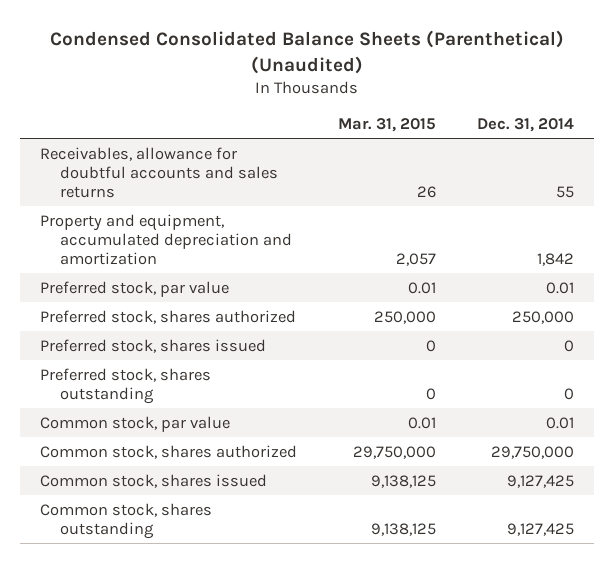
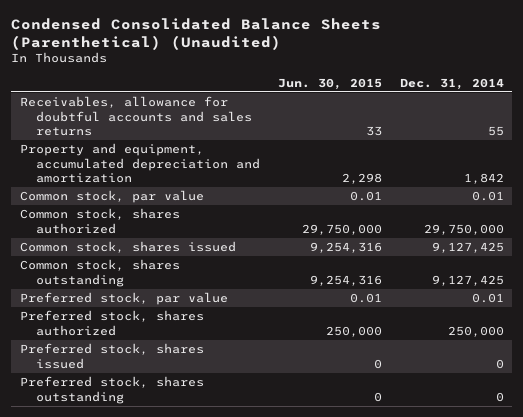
[337,117,436,132] Mar. 31, 2015 -> none
none -> [277,77,382,90] Jun. 30, 2015
[40,280,230,297] Preferred stock, par value -> [19,292,228,306] Preferred stock, par value
[40,309,297,324] Preferred stock, shares authorized -> [19,310,204,336] Preferred stock, shares authorized
[40,338,267,353] Preferred stock, shares issued -> [19,343,204,369] Preferred stock, shares issued
[40,367,212,404] Preferred stock, shares outstanding -> [19,376,204,404] Preferred stock, shares outstanding

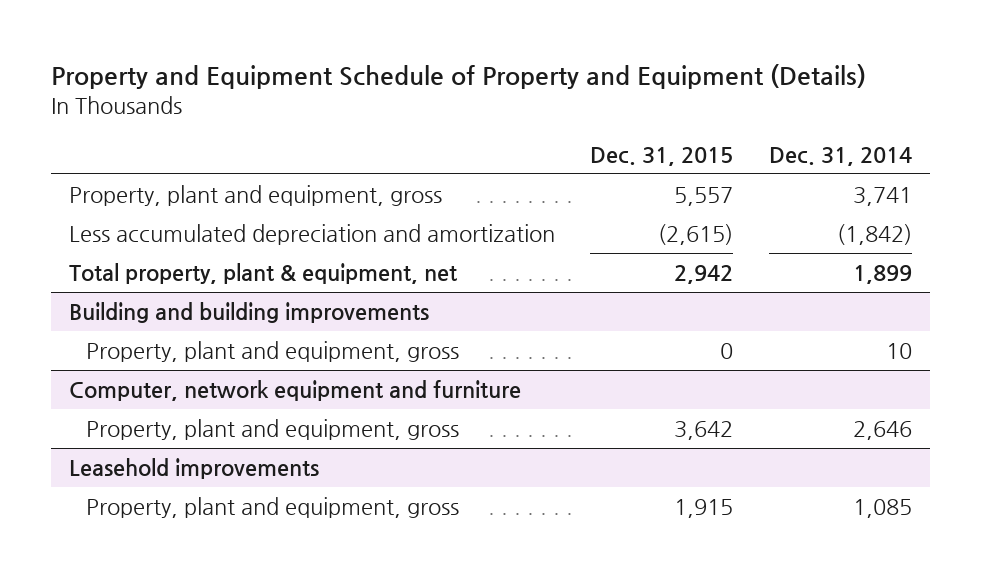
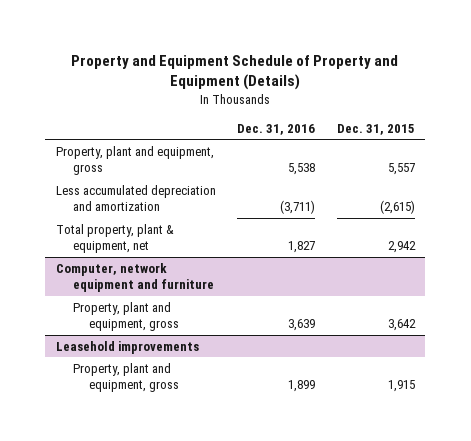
[769,146,913,166] Dec. 31, 2014 -> none
none -> [237,123,316,135] Dec. 31, 2016
[68,302,429,324] Building and building improvements -> none
[86,341,460,363] Property, plant and equipment, gross -> none

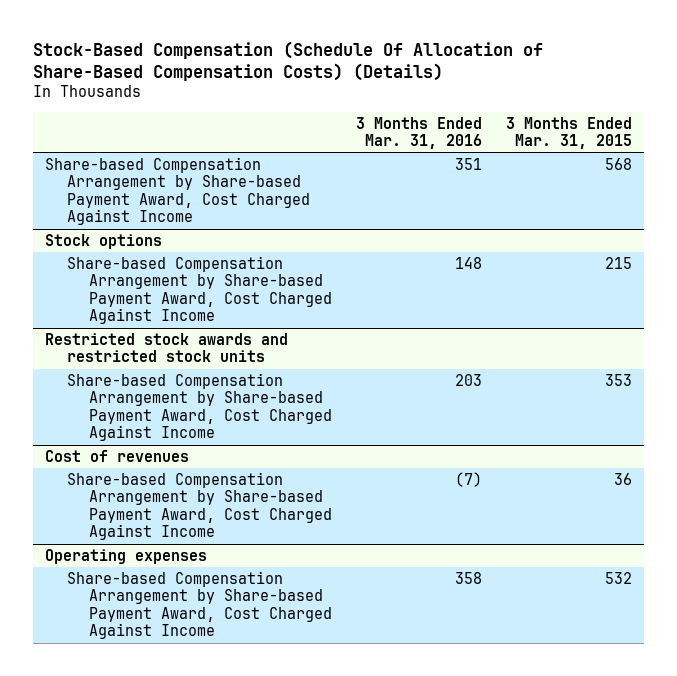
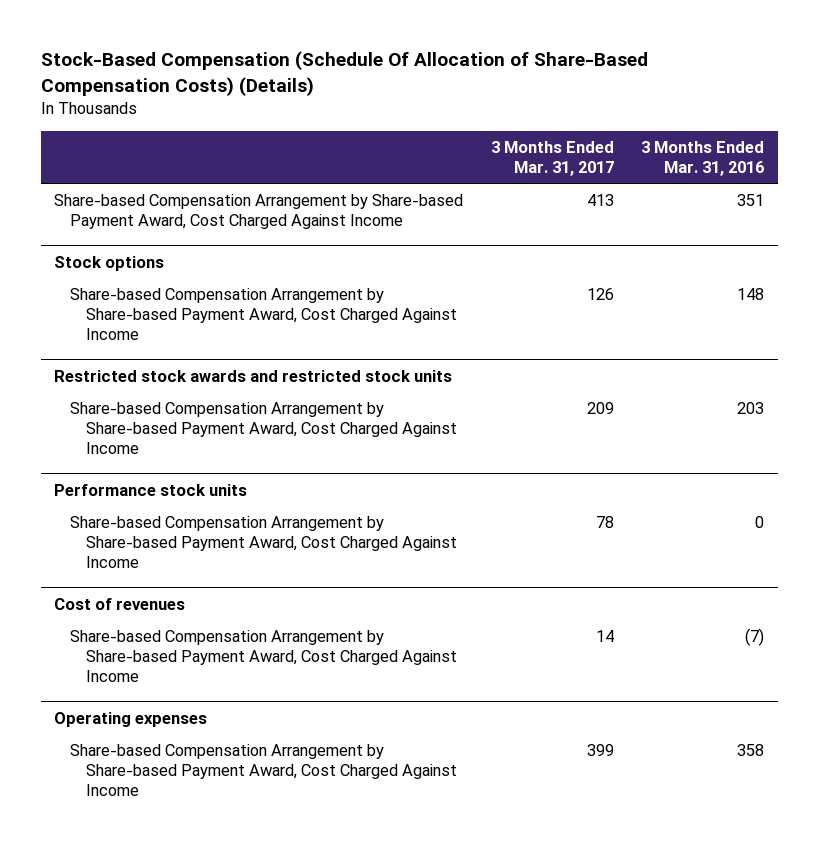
[505,116,632,150] 3 Months Ended Mar. 31, 2015 -> none
none -> [490,141,614,176] 3 Months Ended Mar. 31, 2017
none -> [54,484,248,497] Performance stock units
none -> [70,516,458,568] Share-based Compensation Arrangement by Share-based Payment Award, Cost Charged Against Income

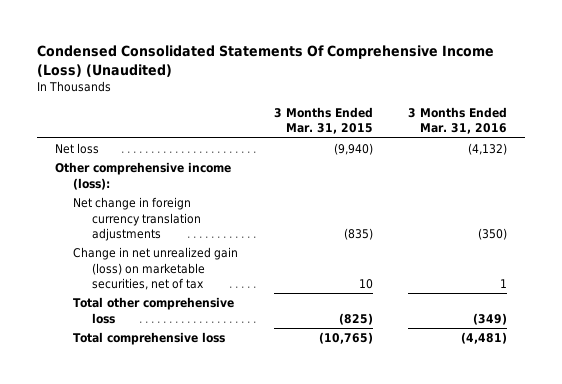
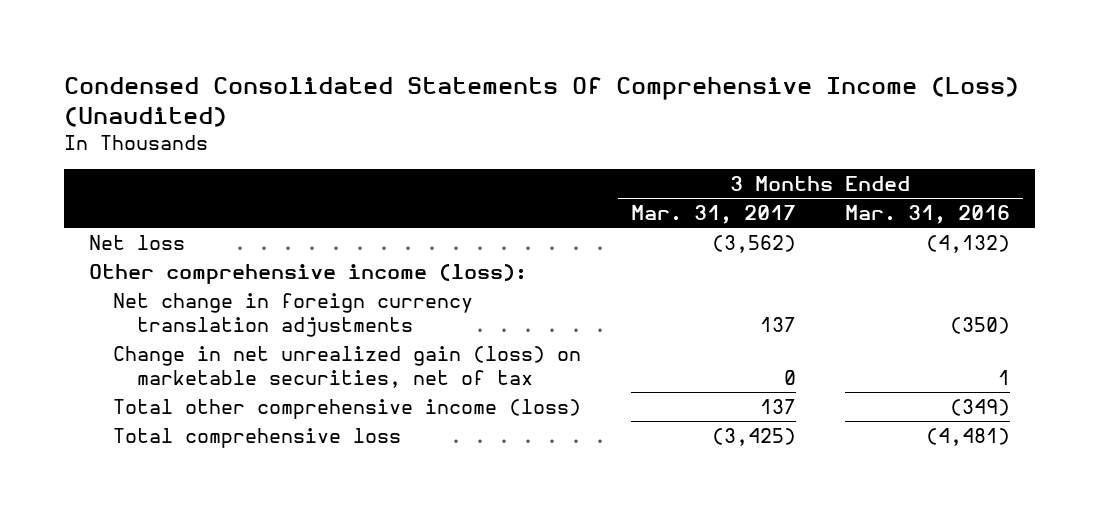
[273,106,373,135] 3 Months Ended Mar. 31, 2015 -> none
none -> [630,205,796,225] Mar. 31, 2017
[73,297,235,324] Total other comprehensive loss -> [112,398,581,419] Total other comprehensive income (loss)

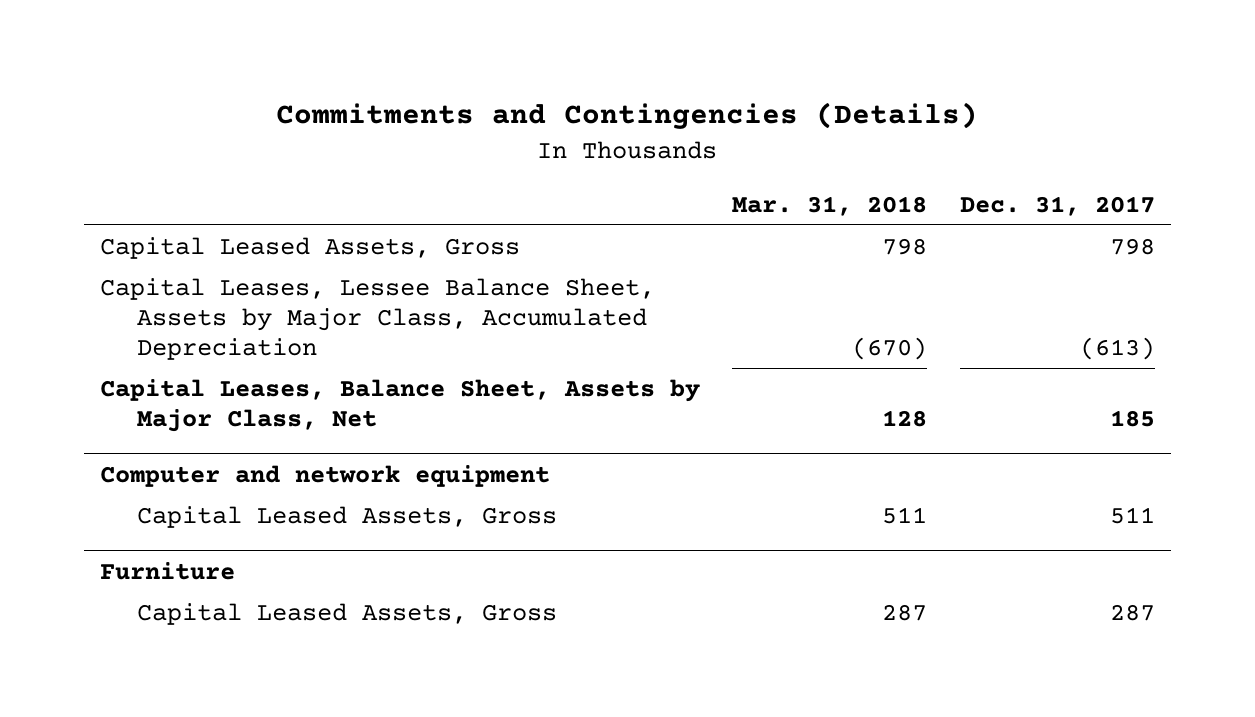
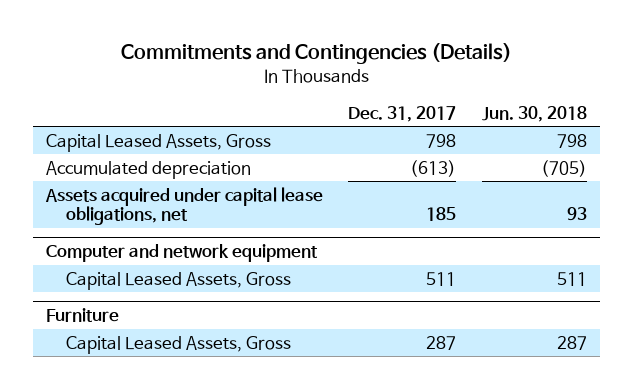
[732,195,928,216] Mar. 31, 2018 -> none
none -> [482,105,588,122] Jun. 30, 2018
[99,277,655,360] Capital Leases, Lessee Balance Sheet, Assets by Major Class, Accumulated Depreciation -> [45,160,251,179] Accumulated depreciation
[99,378,700,432] Capital Leases, Balance Sheet, Assets by Major Class, Net -> [44,186,323,226] Assets acquired under capital lease obligations, net

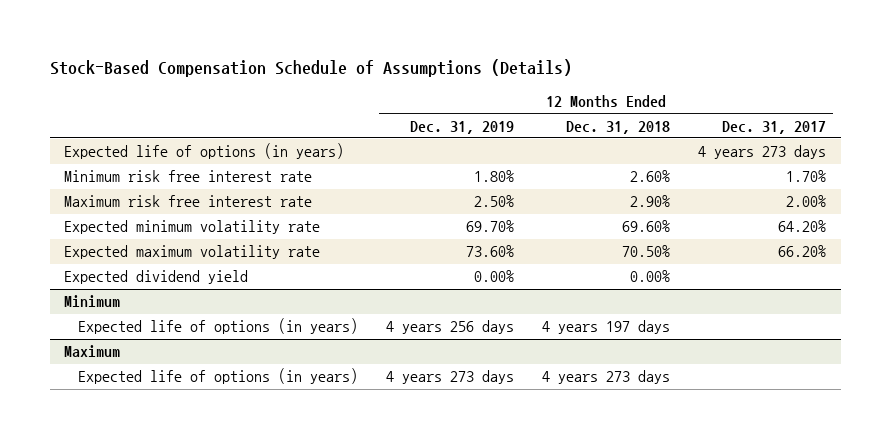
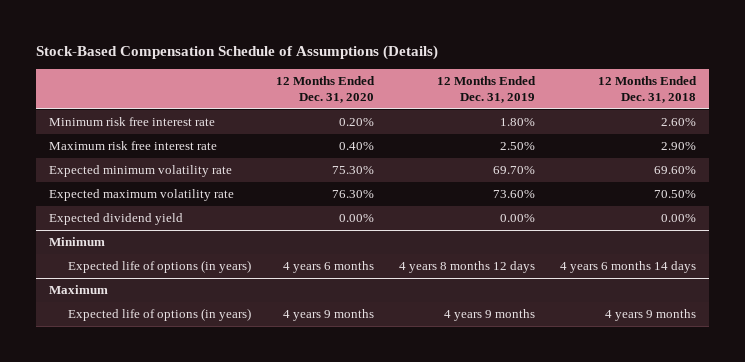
[722,120,827,134] Dec. 31, 2017 -> none
none -> [275,76,375,104] 12 Months Ended Dec. 31, 2020
[63,143,344,160] Expected life of options (in years) -> none
[385,320,514,335] 4 years 256 days -> [399,261,536,274] 4 years 8 months 12 days
[542,320,671,335] 4 years 197 days -> [560,261,697,274] 4 years 6 months 14 days
[385,370,514,385] 4 years 273 days -> [444,309,536,322] 4 years 9 months
[542,370,671,385] 4 years 273 days -> [605,309,697,322] 4 years 9 months

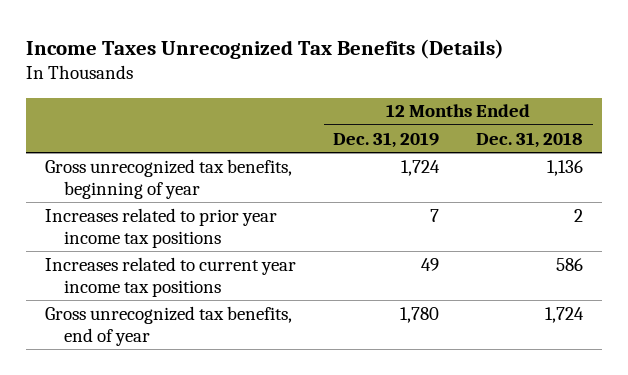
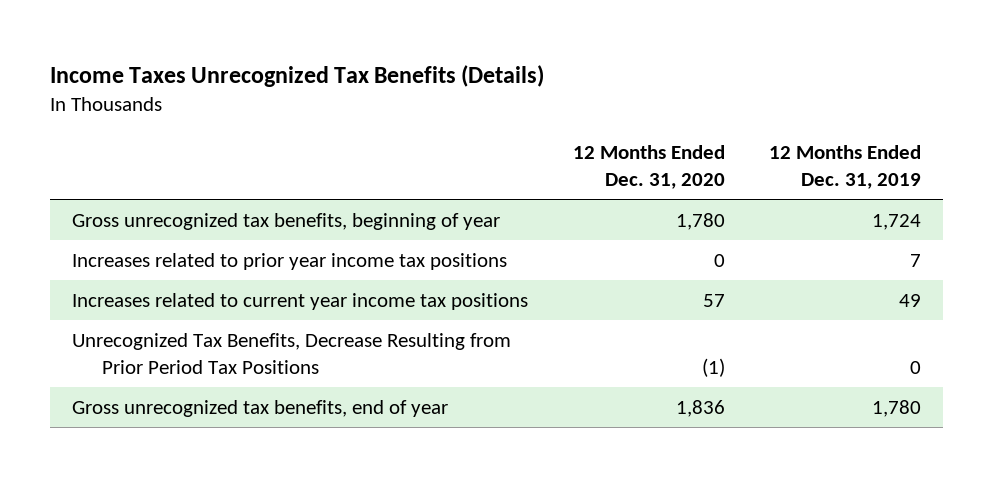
[476,131,584,148] Dec. 31, 2018 -> none
none -> [572,145,725,189] 12 Months Ended Dec. 31, 2020
none -> [72,332,512,374] Unrecognized Tax Benefits, Decrease Resulting from Prior Period Tax Positions

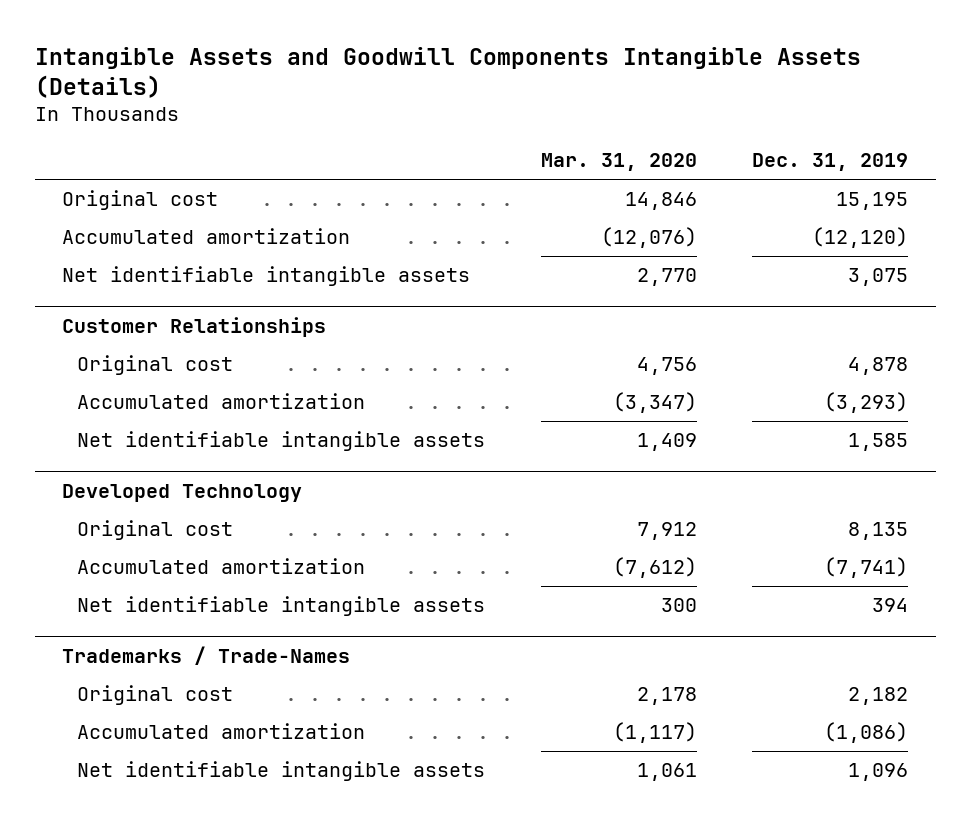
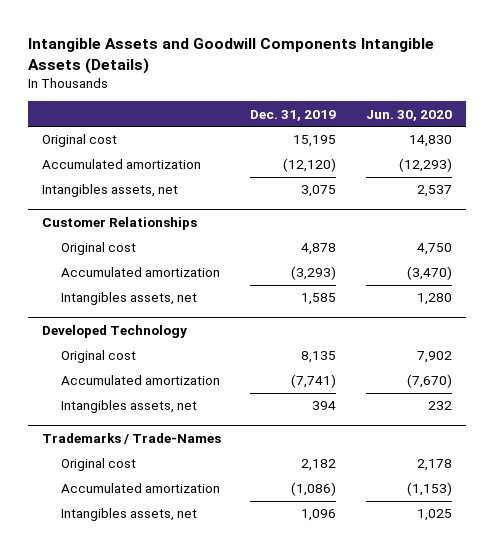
[540,152,697,171] Mar. 31, 2020 -> none
none -> [365,109,452,121] Jun. 30, 2020
[62,266,471,287] Net identifiable intangible assets -> [42,184,179,198] Intangibles assets, net
[77,431,486,452] Net identifiable intangible assets -> [60,292,197,306] Intangibles assets, net
[77,596,486,617] Net identifiable intangible assets -> [60,400,197,414] Intangibles assets, net
[77,761,486,782] Net identifiable intangible assets -> [60,508,197,522] Intangibles assets, net

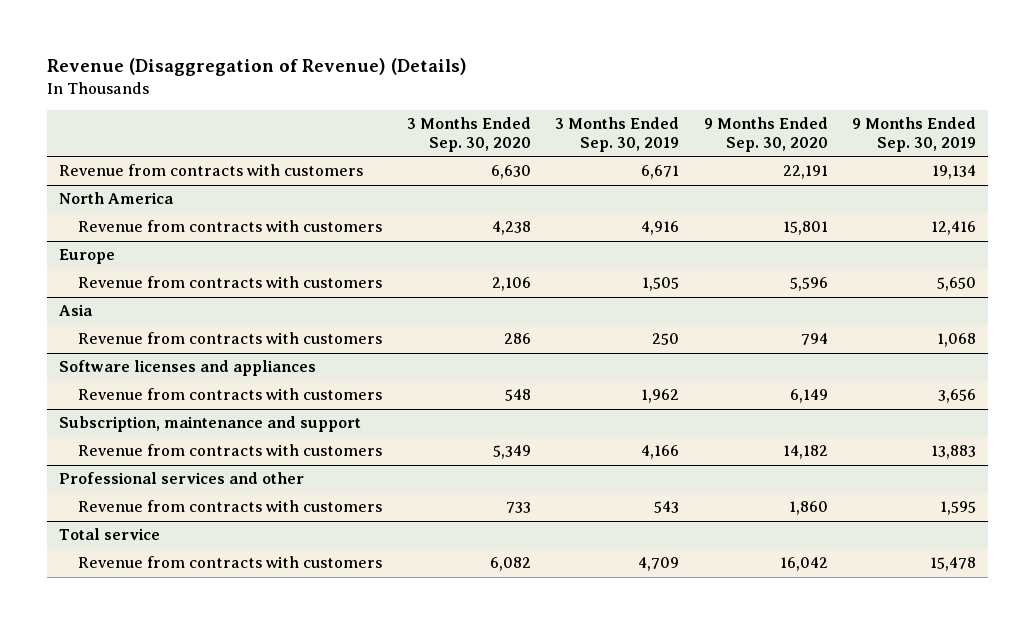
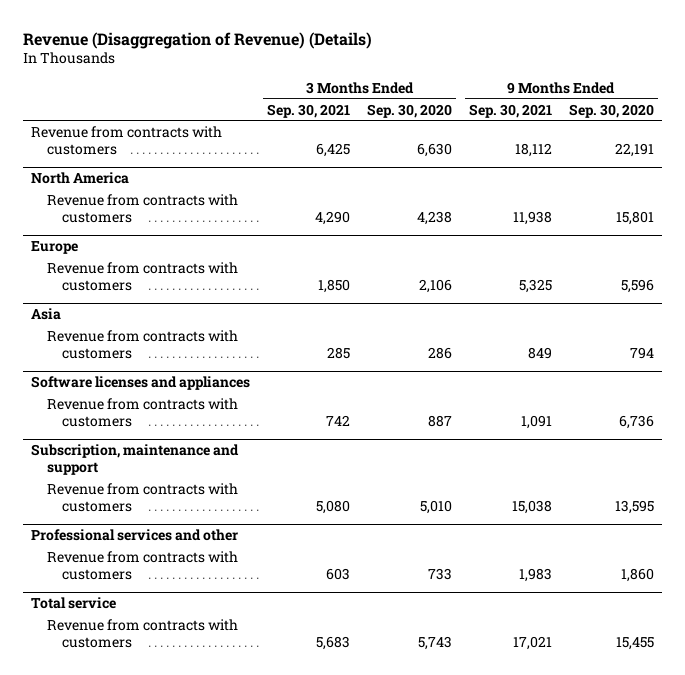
[555,117,680,153] 3 Months Ended Sep. 30, 2019 -> none
[851,117,976,153] 9 Months Ended Sep. 30, 2019 -> none
none -> [267,103,351,118] Sep. 30, 2021
none -> [469,103,553,118] Sep. 30, 2021
[504,389,531,402] 548 -> [428,414,453,427] 887
[789,389,828,404] 6,149 -> [618,414,654,429] 6,736
[492,445,531,460] 5,349 -> [420,499,453,514] 5,010
[782,445,828,460] 14,182 -> [614,499,654,514] 13,595
[489,557,531,572] 6,082 -> [418,635,453,650] 5,743
[779,557,828,572] 16,042 -> [615,636,654,650] 15,455

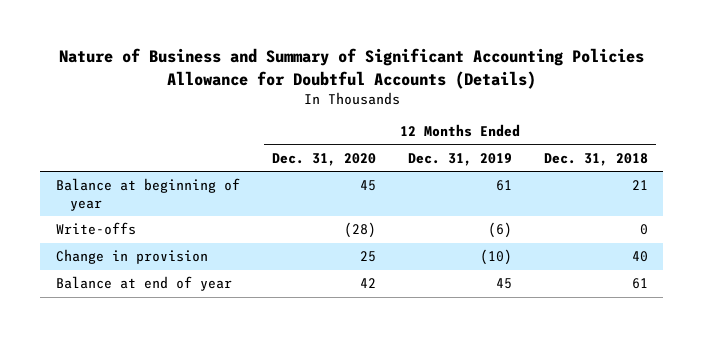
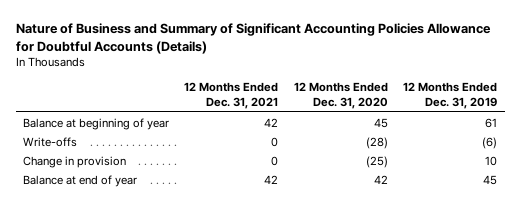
[543,152,648,166] Dec. 31, 2018 -> none
none -> [184,82,279,110] 12 Months Ended Dec. 31, 2021
[360,251,377,263] 25 -> [365,155,388,168] (25)
[479,249,512,266] (10) -> [484,155,497,166] 10

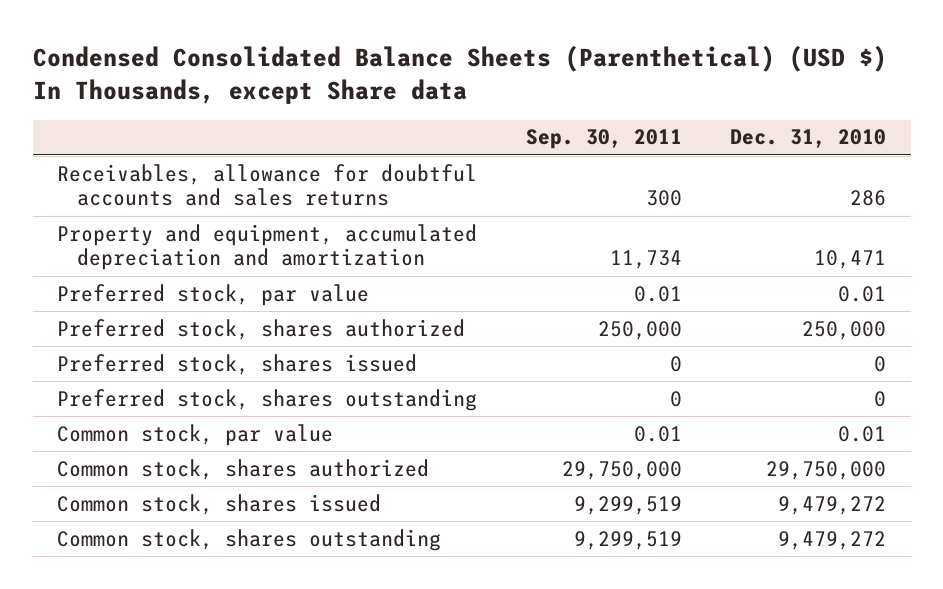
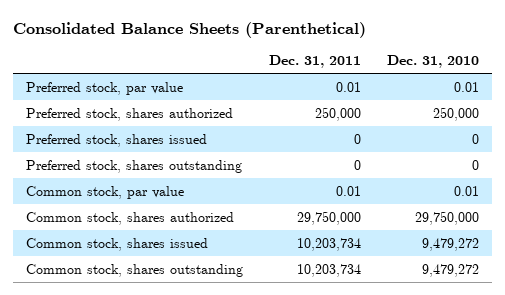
[32,44,887,104] Condensed Consolidated Balance Sheets (Parenthetical) (USD $) In Thousands, except Share data -> [12,21,366,38] Consolidated Balance Sheets (Parenthetical)
[525,129,682,150] Sep. 30, 2011 -> none
none -> [268,55,361,69] Dec. 31, 2011
[57,163,478,207] Receivables, allowance for doubtful accounts and sales returns -> none
[57,223,478,271] Property and equipment, accumulated depreciation and amortization -> none

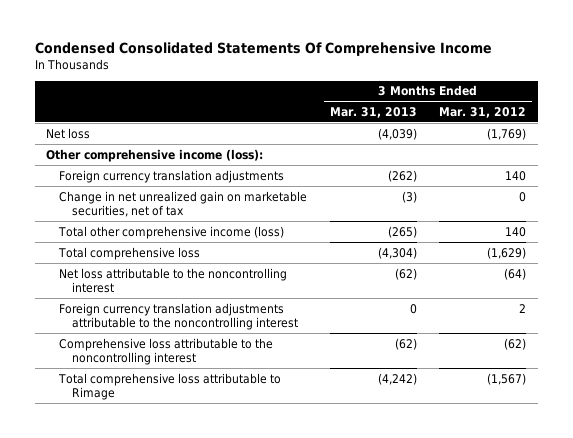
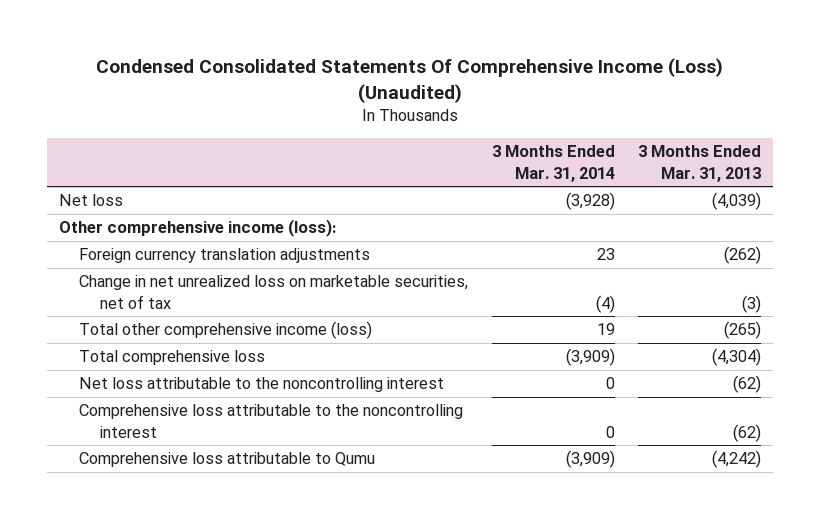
[34,41,492,56] Condensed Consolidated Statements Of Comprehensive Income -> [96,58,724,103] Condensed Consolidated Statements Of Comprehensive Income (Loss) (Unaudited)
[439,106,527,118] Mar. 31, 2012 -> none
none -> [491,145,615,182] 3 Months Ended Mar. 31, 2014
[59,190,308,218] Change in net unrealized gain on marketable securities, net of tax -> [79,275,469,309] Change in net unrealized loss on marketable securities, net of tax
[59,302,299,331] Foreign currency translation adjustments attributable to the noncontrolling interest -> none
[58,372,282,401] Total comprehensive loss attributable to Rimage -> [79,452,376,468] Comprehensive loss attributable to Qumu

